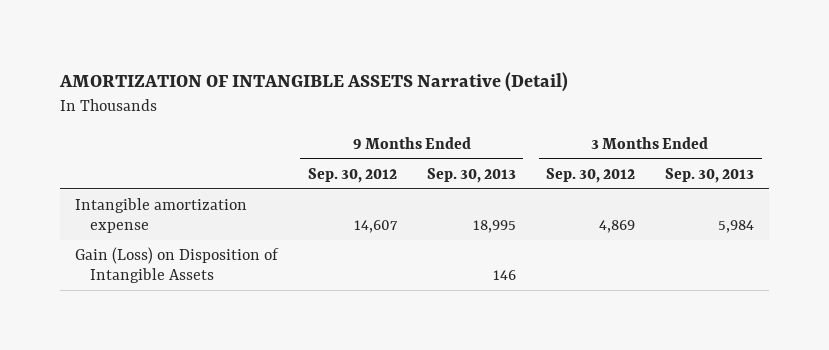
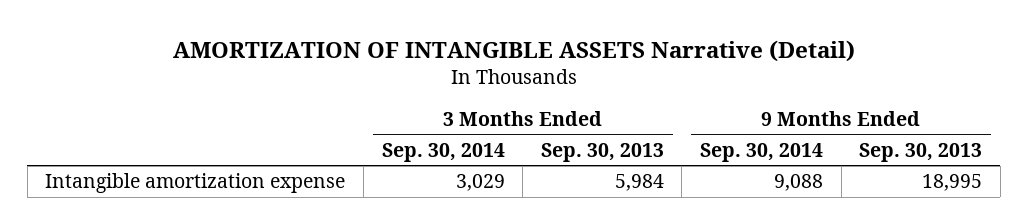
[307,167,397,183] Sep. 30, 2012 -> none
[546,167,636,183] Sep. 30, 2012 -> none
none -> [381,142,505,162] Sep. 30, 2014
none -> [700,142,824,162] Sep. 30, 2014
[74,247,279,284] Gain (Loss) on Disposition of Intangible Assets -> none

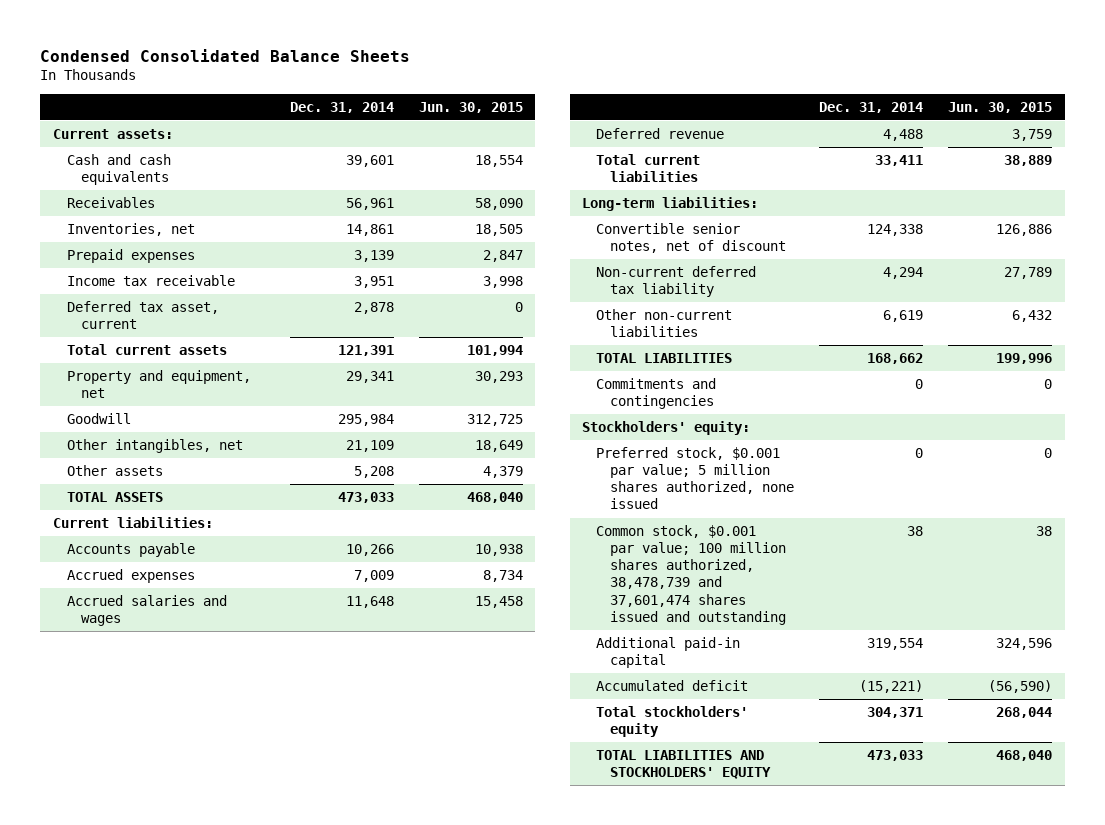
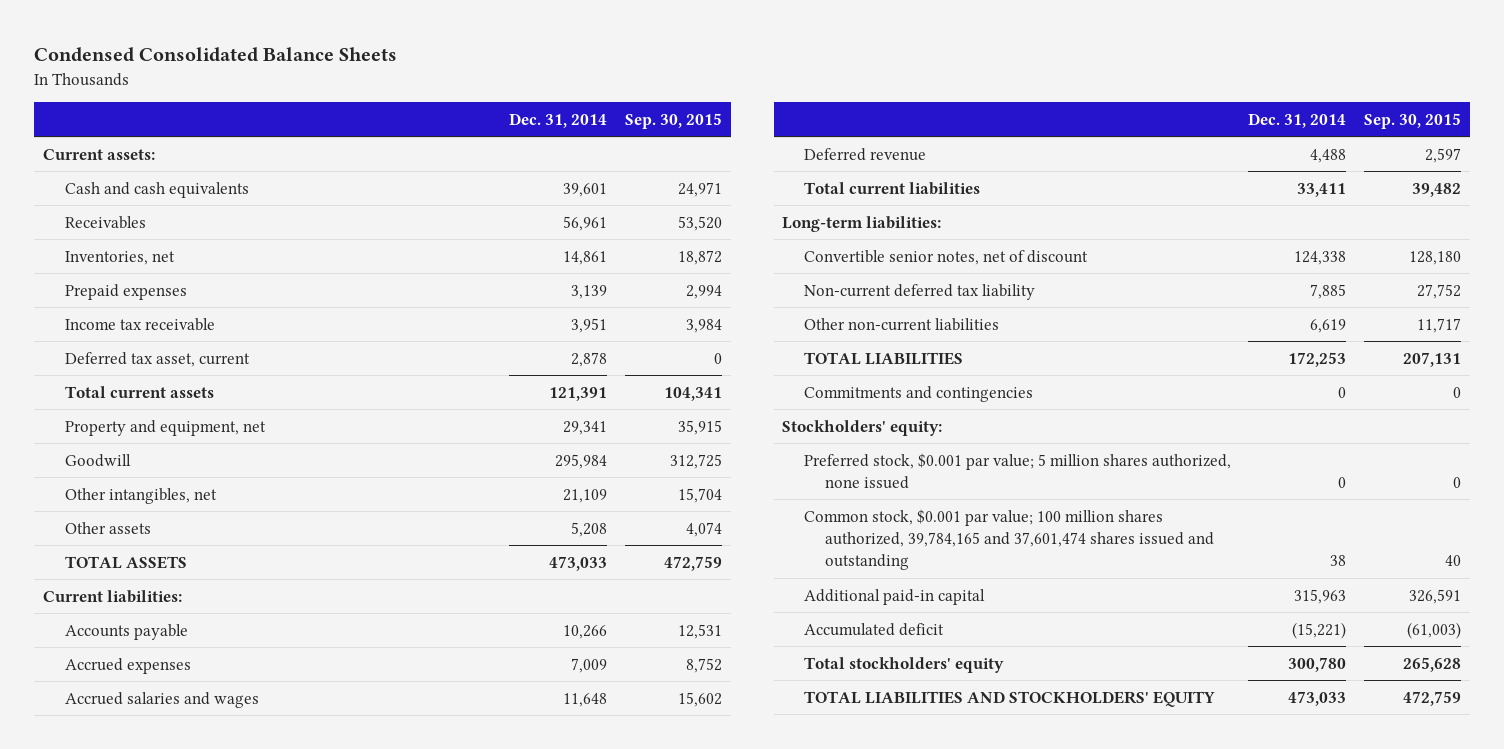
[418,101,523,113] Jun. 30, 2015 -> none
none -> [624,112,722,129] Sep. 30, 2015
[883,267,924,280] 4,294 -> [1310,283,1347,299] 7,885
[867,353,924,365] 168,662 -> [1288,351,1347,367] 172,253
[596,525,787,625] Common stock, $0.001 par value; 100 million shares authorized, 38,478,739 and 37,601,474 shares issued and outstanding -> [803,508,1215,571] Common stock, $0.001 par value; 100 million shares authorized, 39,784,165 and 37,601,474 shares issued and outstanding
[867,638,924,651] 319,554 -> [1294,588,1347,604] 315,963
[867,707,924,719] 304,371 -> [1288,656,1347,672] 300,780

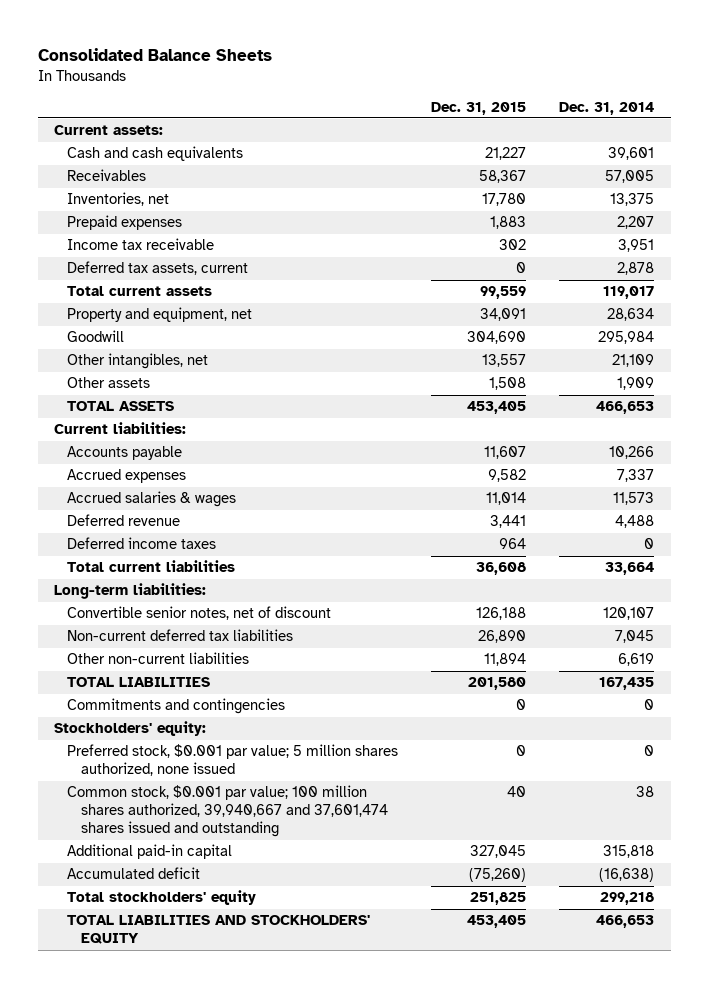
[34,47,398,63] Condensed Consolidated Balance Sheets -> [37,47,272,61] Consolidated Balance Sheets
[624,112,722,129] Sep. 30, 2015 -> none
none -> [431,101,527,115] Dec. 31, 2015
[563,215,608,231] 56,961 -> [605,170,655,184] 57,005
[563,250,608,265] 14,861 -> [610,193,655,207] 13,375
[571,284,608,299] 3,139 -> [617,216,655,230] 2,207
[64,351,250,367] Deferred tax asset, current -> [67,261,249,276] Deferred tax assets, current
[549,386,608,401] 121,391 -> [603,286,655,300] 119,017
[563,420,608,435] 29,341 -> [607,308,655,322] 28,634
[571,521,608,537] 5,208 -> [617,377,655,391] 1,909
[549,555,608,571] 473,033 -> [596,401,655,415] 466,653
[571,657,608,673] 7,009 -> [617,469,655,483] 7,337
[64,691,259,708] Accrued salaries and wages -> [67,491,237,508] Accrued salaries & wages
[563,692,608,707] 11,648 -> [613,492,655,506] 11,573
none -> [67,537,217,550] Deferred income taxes
[1297,182,1347,197] 33,411 -> [605,562,655,576] 33,664
[1294,250,1347,265] 124,338 -> [603,607,655,621] 120,107
[803,283,1035,300] Non-current deferred tax liability -> [67,629,294,642] Non-current deferred tax liabilities
[1310,283,1347,299] 7,885 -> [615,630,655,644] 7,045
[1288,351,1347,367] 172,253 -> [599,677,655,691] 167,435
[803,508,1215,571] Common stock, $0.001 par value; 100 million shares authorized, 39,784,165 and 37,601,474 shares issued and outstanding -> [67,785,388,838] Common stock, $0.001 par value; 100 million shares authorized, 39,940,667 and 37,601,474 shares issued and outstanding
[1294,588,1347,604] 315,963 -> [603,845,655,859] 315,818
[1292,621,1347,639] (15,221) -> [599,868,655,883] (16,638)
[1288,656,1347,672] 300,780 -> [600,892,655,906] 299,218
[1288,690,1347,706] 473,033 -> [596,915,655,929] 466,653

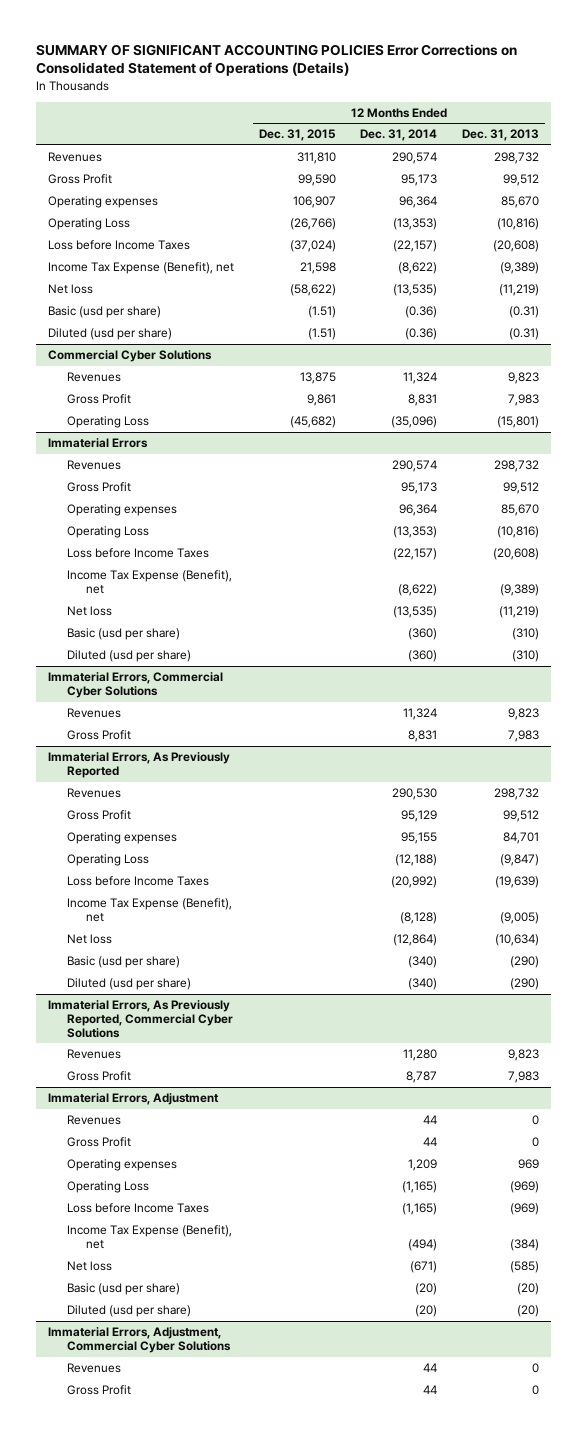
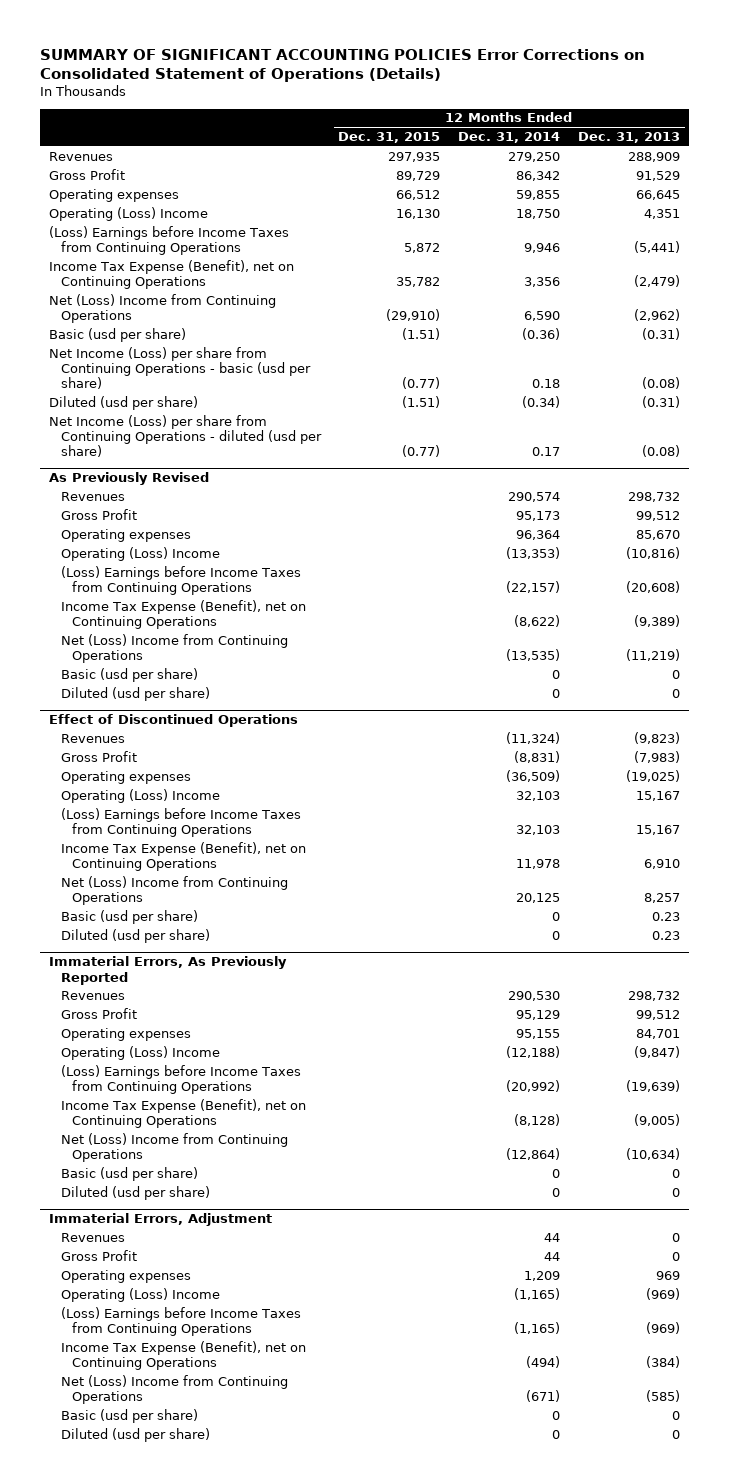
[48,284,94,295] Net loss -> none
[296,152,336,165] 311,810 -> [388,151,441,162] 297,935
[392,152,438,165] 290,574 -> [508,151,561,162] 279,250
[494,152,540,165] 298,732 -> [628,151,681,162] 288,909
[297,174,336,187] 99,590 -> [396,170,441,181] 89,729
[401,174,438,187] 95,173 -> [516,170,561,181] 86,342
[503,174,540,187] 99,512 -> [636,170,681,181] 91,529
[292,196,336,209] 106,907 -> [396,189,441,200] 66,512
[399,196,438,209] 96,364 -> [516,189,561,200] 59,855
[501,196,540,209] 85,670 -> [636,189,681,200] 66,645
[48,218,131,231] Operating Loss -> [49,206,209,221] Operating (Loss) Income
[289,218,336,231] (26,766) -> [396,208,441,219] 16,130
[393,218,438,231] (13,353) -> [516,208,561,219] 18,750
[497,218,540,231] (10,816) -> [644,208,681,219] 4,351
[48,240,191,251] Loss before Income Taxes -> [49,225,290,256] (Loss) Earnings before Income Taxes from Continuing Operations
[289,240,336,253] (37,024) -> [404,243,441,254] 5,872
[393,240,438,253] (22,157) -> [524,243,561,254] 9,946
[493,240,540,253] (20,608) -> [634,241,681,254] (5,441)
[48,262,235,275] Income Tax Expense (Benefit), net -> [49,259,295,290] Income Tax Expense (Benefit), net on Continuing Operations
[299,262,336,275] 21,598 -> [396,277,441,288] 35,782
[398,262,438,275] (8,622) -> [524,277,561,288] 3,356
[500,262,540,275] (9,389) -> [634,275,681,288] (2,479)
none -> [49,293,277,324] Net (Loss) Income from Continuing Operations
[48,350,213,363] Commercial Cyber Solutions -> none
[67,372,122,383] Revenues -> none
[67,394,132,405] Gross Profit -> none
[67,416,150,429] Operating Loss -> none
[48,438,149,449] Immaterial Errors -> none
none -> [49,346,311,390] Net Income (Loss) per share from Continuing Operations - basic (usd per share)
[405,328,438,341] (0.36) -> [522,395,561,408] (0.34)
none -> [49,414,322,458] Net Income (Loss) per share from Continuing Operations - diluted (usd per share)
none -> [49,472,210,486] As Previously Revised
[48,672,224,698] Immaterial Errors, Commercial Cyber Solutions -> none
[67,526,150,539] Operating Loss -> [60,546,220,561] Operating (Loss) Income
[67,548,210,559] Loss before Income Taxes -> [60,565,301,596] (Loss) Earnings before Income Taxes from Continuing Operations
[67,570,233,594] Income Tax Expense (Benefit), net -> [60,599,306,630] Income Tax Expense (Benefit), net on Continuing Operations
[67,606,113,617] Net loss -> [60,633,288,664] Net (Loss) Income from Continuing Operations
[408,628,438,641] (360) -> [552,669,561,679] 0
[512,628,540,641] (310) -> [672,669,681,679] 0
[408,650,438,663] (360) -> [552,688,561,698] 0
[512,650,540,663] (310) -> [672,688,681,698] 0
none -> [49,714,299,728] Effect of Discontinued Operations
[403,708,438,721] 11,324 -> [506,731,561,744] (11,324)
[508,708,540,721] 9,823 -> [634,731,681,744] (9,823)
[408,730,438,743] 8,831 -> [514,750,561,763] (8,831)
[508,730,540,743] 7,983 -> [634,750,681,763] (7,983)
none -> [60,770,191,784] Operating expenses
none -> [60,788,220,803] Operating (Loss) Income
none -> [60,807,301,838] (Loss) Earnings before Income Taxes from Continuing Operations
none -> [60,841,306,872] Income Tax Expense (Benefit), net on Continuing Operations
none -> [60,875,288,906] Net (Loss) Income from Continuing Operations
none -> [60,909,198,924] Basic (usd per share)
none -> [60,928,210,943] Diluted (usd per share)
[48,1000,234,1038] Immaterial Errors, As Previously Reported, Commercial Cyber Solutions -> none
[67,1049,122,1060] Revenues -> none
[67,1071,132,1082] Gross Profit -> none
[67,854,150,867] Operating Loss -> [60,1045,220,1060] Operating (Loss) Income
[67,876,210,887] Loss before Income Taxes -> [60,1064,301,1095] (Loss) Earnings before Income Taxes from Continuing Operations
[67,898,233,922] Income Tax Expense (Benefit), net -> [60,1098,306,1129] Income Tax Expense (Benefit), net on Continuing Operations
[67,934,113,945] Net loss -> [60,1132,288,1163] Net (Loss) Income from Continuing Operations
[408,956,438,969] (340) -> [552,1168,561,1178] 0
[510,956,540,969] (290) -> [672,1168,681,1178] 0
[408,978,438,991] (340) -> [552,1187,561,1197] 0
[510,978,540,991] (290) -> [672,1187,681,1197] 0
[48,1327,232,1353] Immaterial Errors, Adjustment, Commercial Cyber Solutions -> none
[67,1363,122,1374] Revenues -> none
[67,1385,132,1396] Gross Profit -> none
[67,1181,150,1194] Operating Loss -> [60,1287,220,1302] Operating (Loss) Income
[67,1203,210,1214] Loss before Income Taxes -> [60,1306,301,1337] (Loss) Earnings before Income Taxes from Continuing Operations
[67,1225,233,1249] Income Tax Expense (Benefit), net -> [60,1340,306,1371] Income Tax Expense (Benefit), net on Continuing Operations
[67,1261,113,1272] Net loss -> [60,1374,288,1405] Net (Loss) Income from Continuing Operations
[415,1283,438,1296] (20) -> [552,1410,561,1420] 0
[517,1283,540,1296] (20) -> [672,1410,681,1420] 0
[415,1305,438,1318] (20) -> [552,1429,561,1439] 0
[517,1305,540,1318] (20) -> [672,1429,681,1439] 0

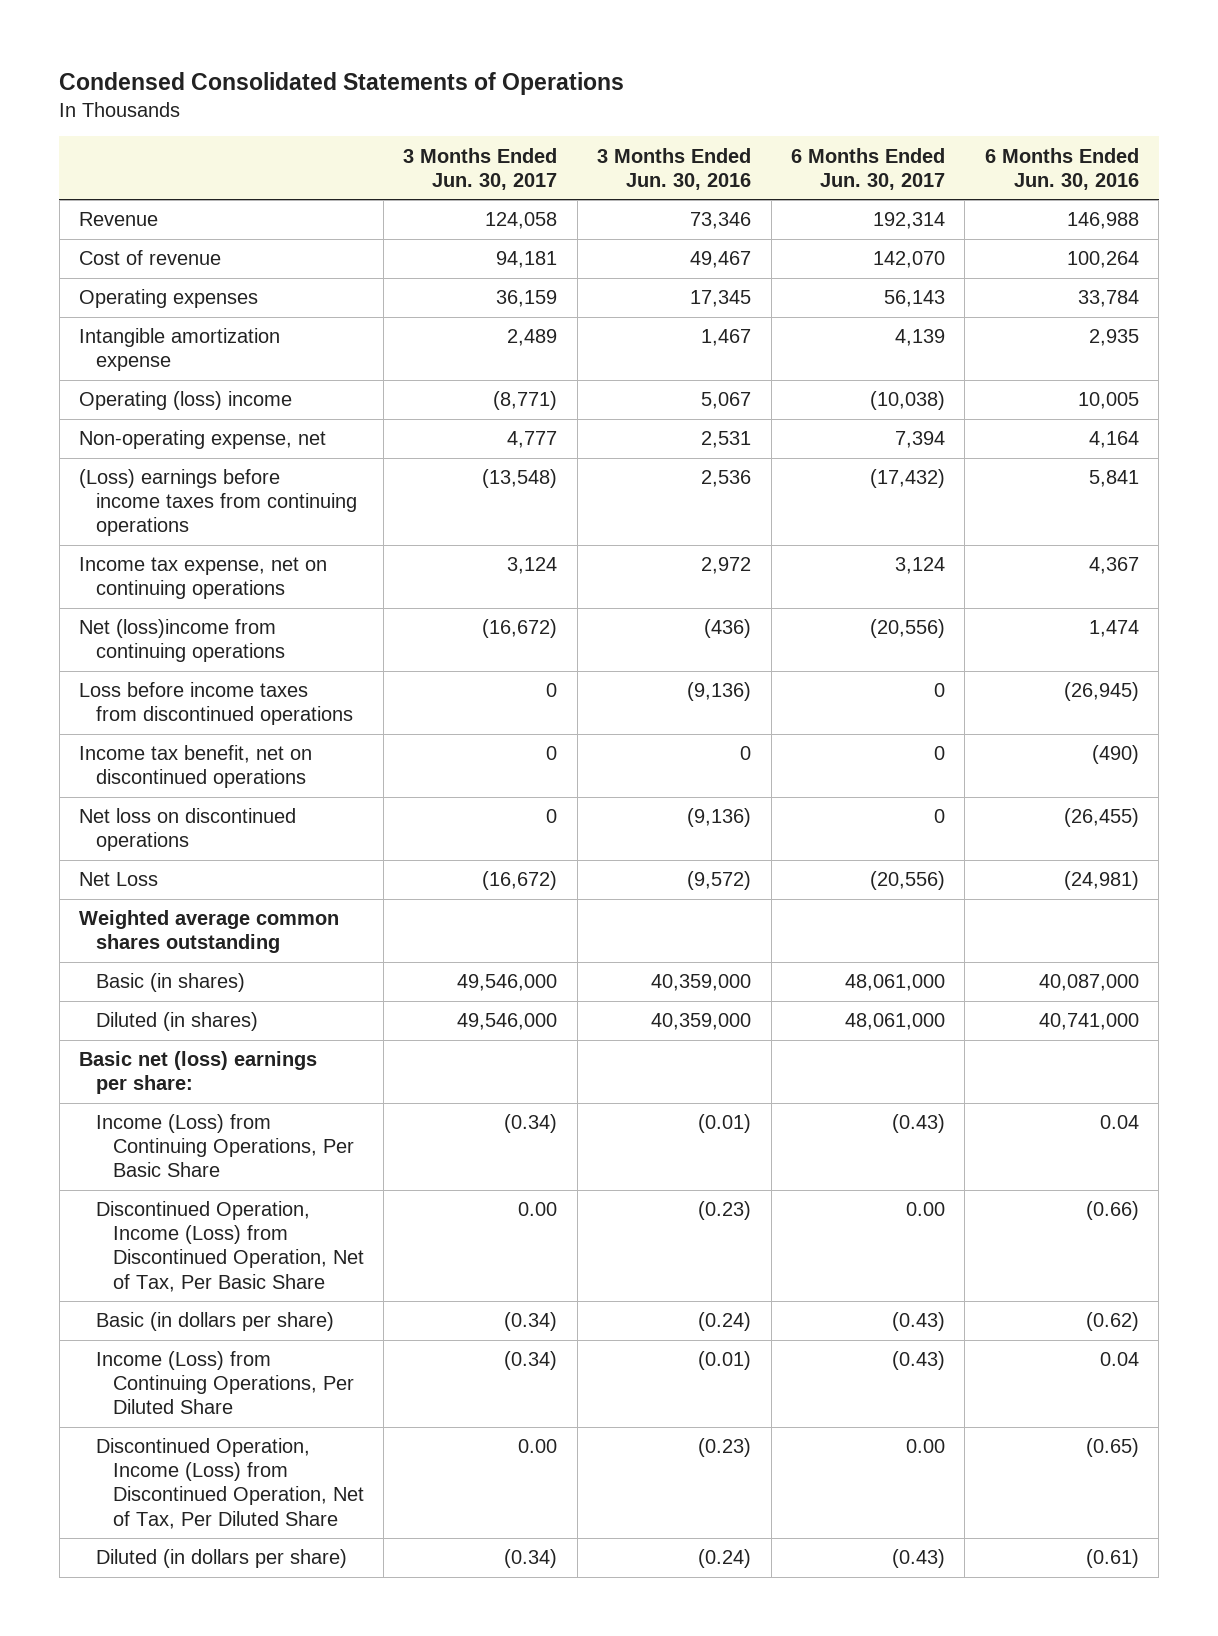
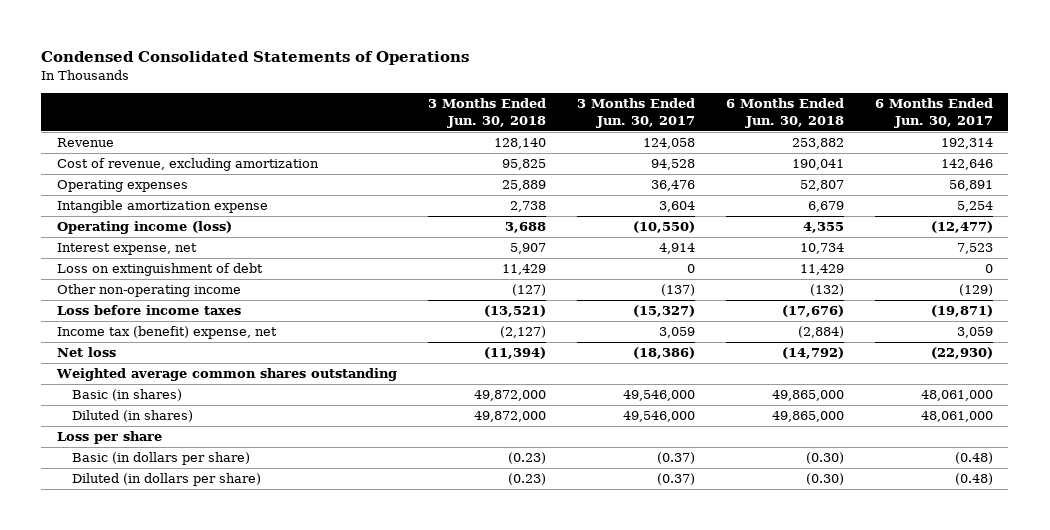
[597,147,752,190] 3 Months Ended Jun. 30, 2016 -> none
[984,147,1139,190] 6 Months Ended Jun. 30, 2016 -> none
none -> [427,98,546,128] 3 Months Ended Jun. 30, 2018
none -> [725,98,844,128] 6 Months Ended Jun. 30, 2018
[79,619,285,663] Net (loss)income from continuing operations -> none
[79,682,353,726] Loss before income taxes from discontinued operations -> none
[79,745,313,789] Income tax benefit, net on discontinued operations -> none
[79,808,297,852] Net loss on discontinued operations -> none
[79,250,222,266] Cost of revenue -> [56,158,319,172] Cost of revenue, excluding amortization
[496,251,558,269] 94,181 -> [650,159,695,171] 94,528
[873,251,946,269] 142,070 -> [940,159,993,171] 142,646
[496,290,558,308] 36,159 -> [650,180,695,192] 36,476
[884,290,946,308] 56,143 -> [948,180,993,192] 56,891
[507,329,558,347] 2,489 -> [658,201,695,213] 3,604
[895,329,946,347] 4,139 -> [956,201,993,213] 5,254
[79,391,293,411] Operating (loss) income -> [56,221,232,235] Operating income (loss)
[493,391,558,411] (8,771) -> [632,221,695,234] (10,550)
[870,391,946,411] (10,038) -> [930,221,993,234] (12,477)
none -> [56,243,197,256] Interest expense, net
none -> [56,263,263,277] Loss on extinguishment of debt
[79,430,327,450] Non-operating expense, net -> [56,284,241,298] Other non-operating income
[507,431,558,449] 4,777 -> [660,284,695,297] (137)
[895,431,946,449] 7,394 -> [958,284,993,297] (129)
[79,469,357,537] (Loss) earnings before income taxes from continuing operations -> [56,305,241,316] Loss before income taxes
[482,469,558,489] (13,548) -> [632,305,695,318] (15,327)
[870,469,946,489] (17,432) -> [930,305,993,318] (19,871)
[79,557,328,600] Income tax expense, net on continuing operations -> [56,326,277,340] Income tax (benefit) expense, net
[507,557,558,575] 3,124 -> [658,327,695,339] 3,059
[895,557,946,575] 3,124 -> [956,327,993,339] 3,059
[79,872,159,887] Net Loss -> [56,347,116,358] Net loss
[482,871,558,891] (16,672) -> [632,347,695,360] (18,386)
[870,871,946,891] (20,556) -> [930,347,993,360] (22,930)
[95,1114,354,1178] Income (Loss) from Continuing Operations, Per Basic Share -> none
[95,1201,364,1292] Discontinued Operation, Income (Loss) from Discontinued Operation, Net of Tax, Per Basic Share -> none
[95,1351,354,1415] Income (Loss) from Continuing Operations, Per Diluted Share -> none
[95,1438,364,1529] Discontinued Operation, Income (Loss) from Discontinued Operation, Net of Tax, Per Diluted Share -> none
[79,1051,318,1095] Basic net (loss) earnings per share: -> [56,431,162,445] Loss per share
[504,1312,558,1332] (0.34) -> [656,452,695,465] (0.37)
[892,1312,946,1332] (0.43) -> [954,452,993,465] (0.48)
[504,1549,558,1569] (0.34) -> [656,473,695,486] (0.37)
[892,1549,946,1569] (0.43) -> [954,473,993,486] (0.48)

